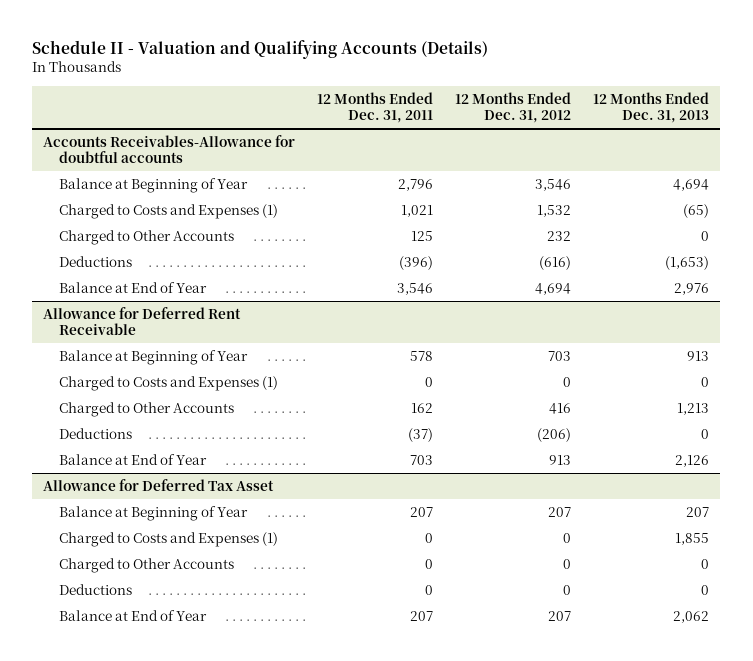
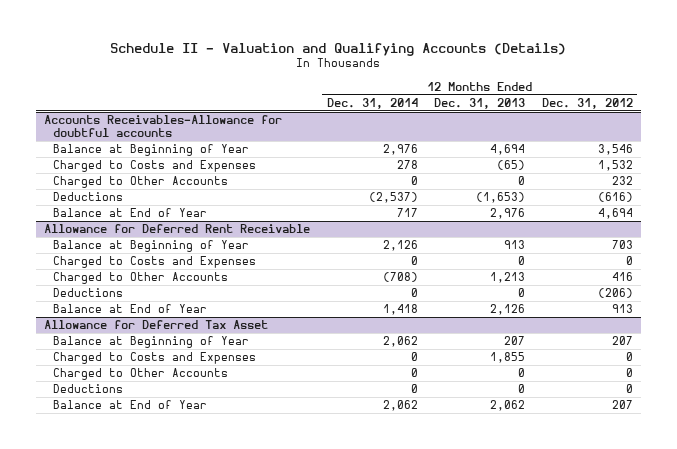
[317,91,434,124] 12 Months Ended Dec. 31, 2011 -> none
none -> [326,97,418,109] Dec. 31, 2014
[59,204,279,220] Charged to Costs and Expenses (1) -> [53,160,257,173] Charged to Costs and Expenses
[59,376,279,392] Charged to Costs and Expenses (1) -> [53,256,257,269] Charged to Costs and Expenses
[59,532,279,548] Charged to Costs and Expenses (1) -> [53,352,257,365] Charged to Costs and Expenses

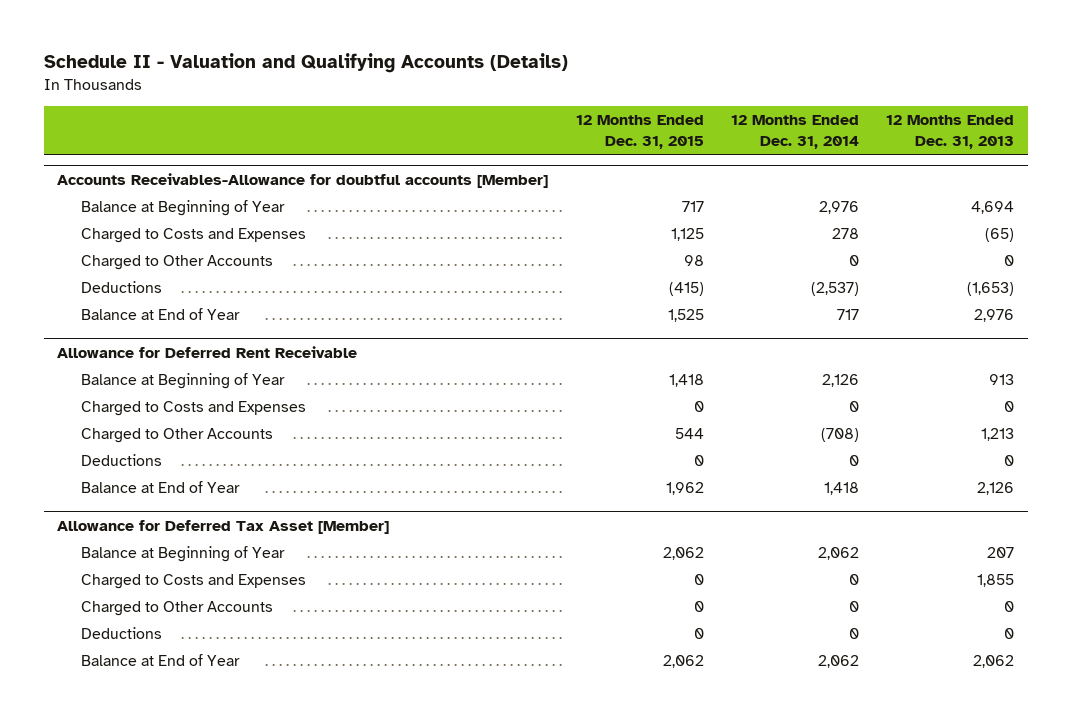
[541,97,633,109] Dec. 31, 2012 -> none
none -> [575,115,704,150] 12 Months Ended Dec. 31, 2015
[44,115,283,138] Accounts Receivables-Allowance for doubtful accounts -> [57,172,549,188] Accounts Receivables-Allowance for doubtful accounts [Member]
[44,320,269,330] Allowance for Deferred Tax Asset -> [57,519,390,534] Allowance for Deferred Tax Asset [Member]

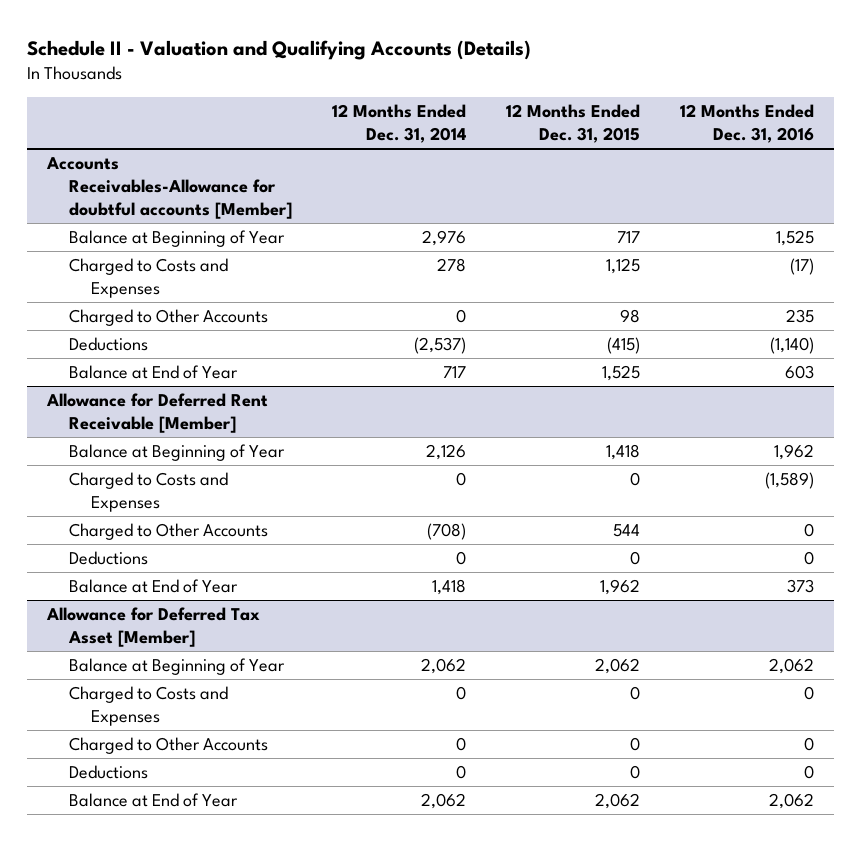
[886,115,1015,150] 12 Months Ended Dec. 31, 2013 -> none
none -> [679,104,814,144] 12 Months Ended Dec. 31, 2016
[57,345,358,358] Allowance for Deferred Rent Receivable -> [45,392,268,434] Allowance for Deferred Rent Receivable [Member]

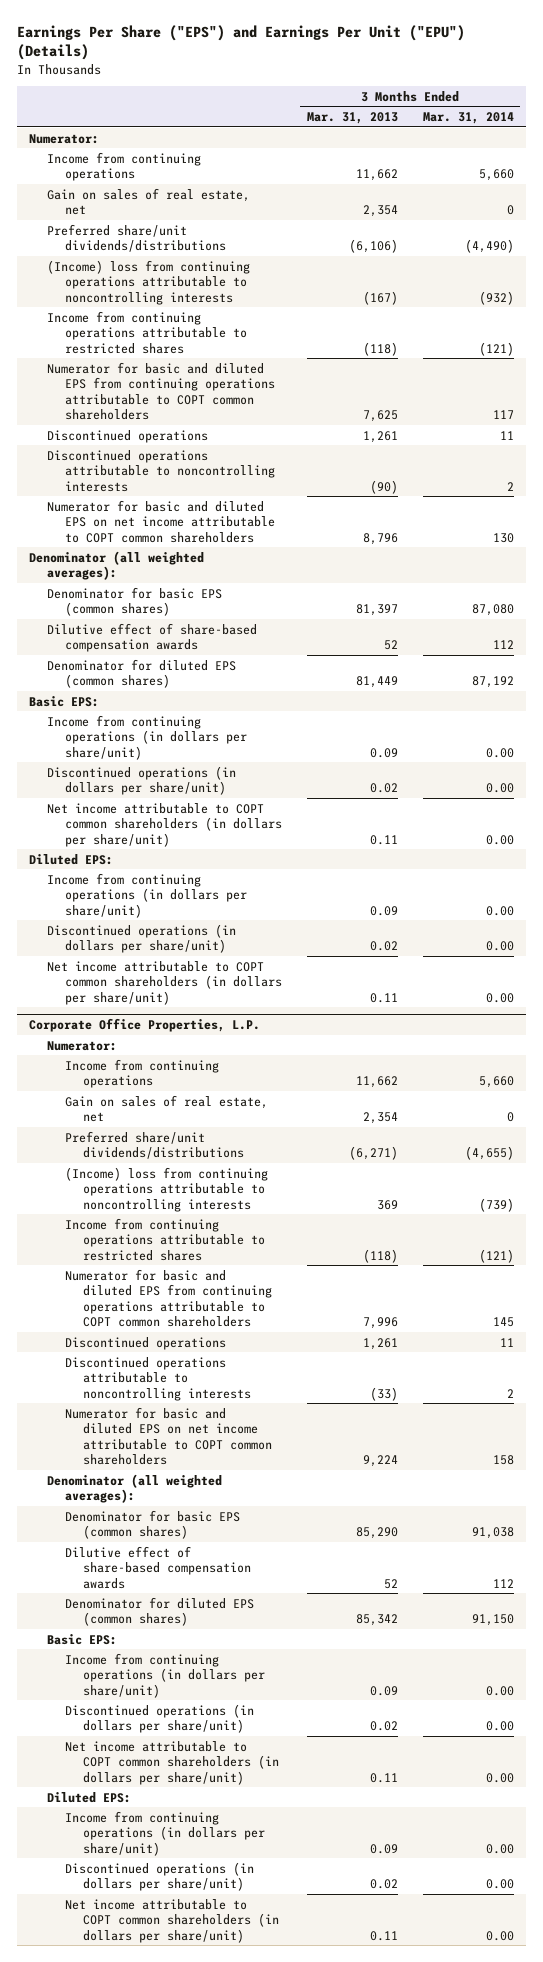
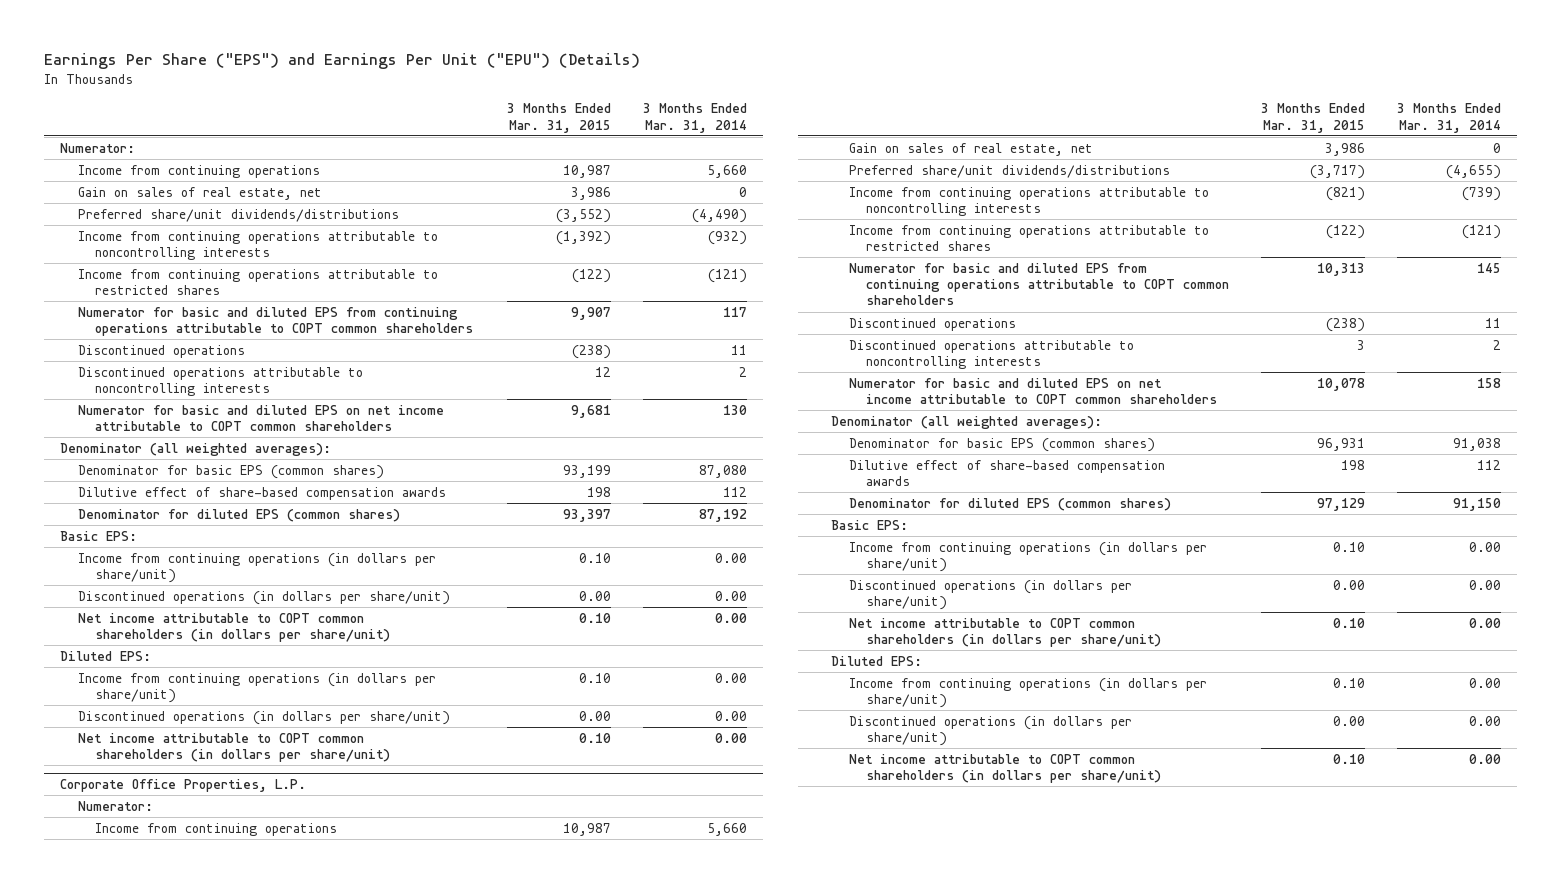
[306,112,398,125] Mar. 31, 2013 -> none
none -> [507,103,612,133] 3 Months Ended Mar. 31, 2015
[47,259,251,305] (Income) loss from continuing operations attributable to noncontrolling interests -> [77,230,438,261] Income from continuing operations attributable to noncontrolling interests
[64,1166,268,1212] (Income) loss from continuing operations attributable to noncontrolling interests -> [848,186,1209,217] Income from continuing operations attributable to noncontrolling interests

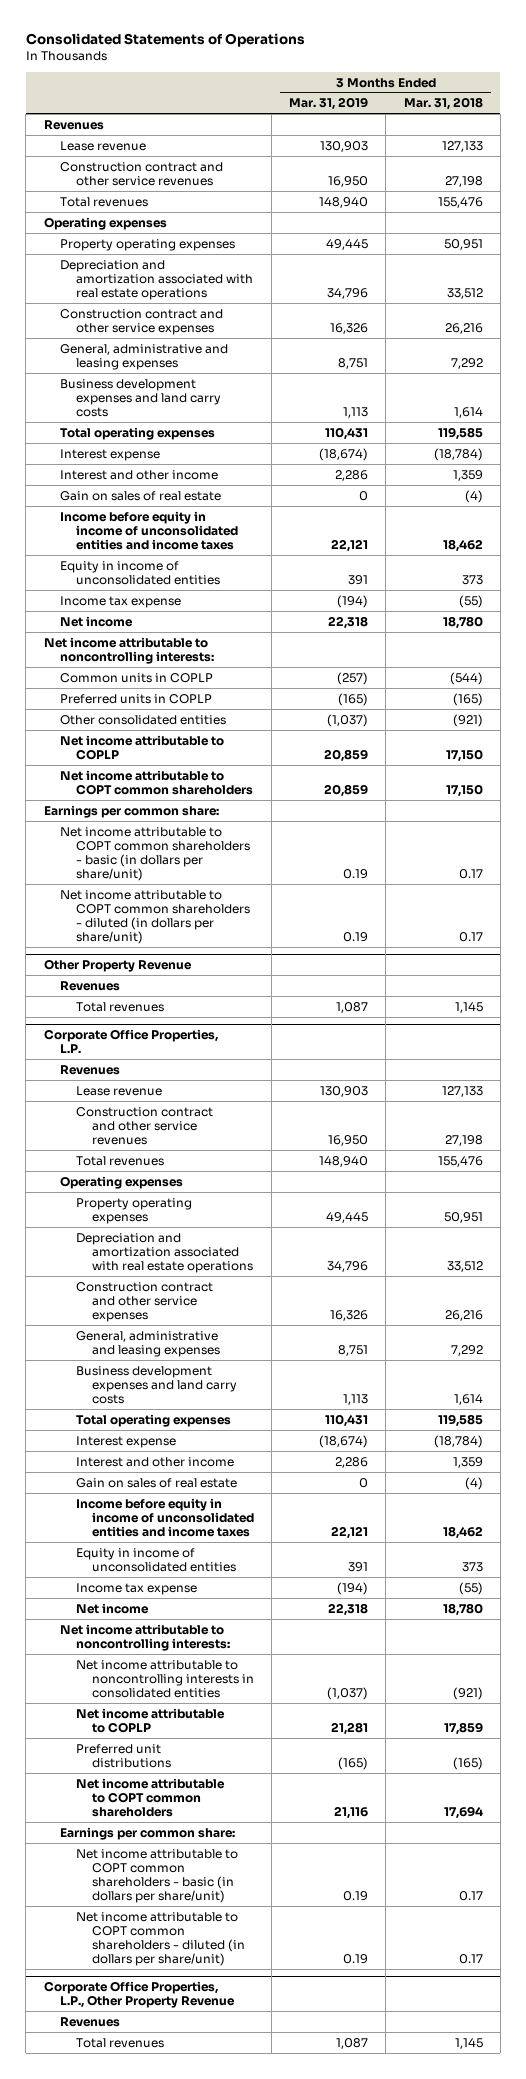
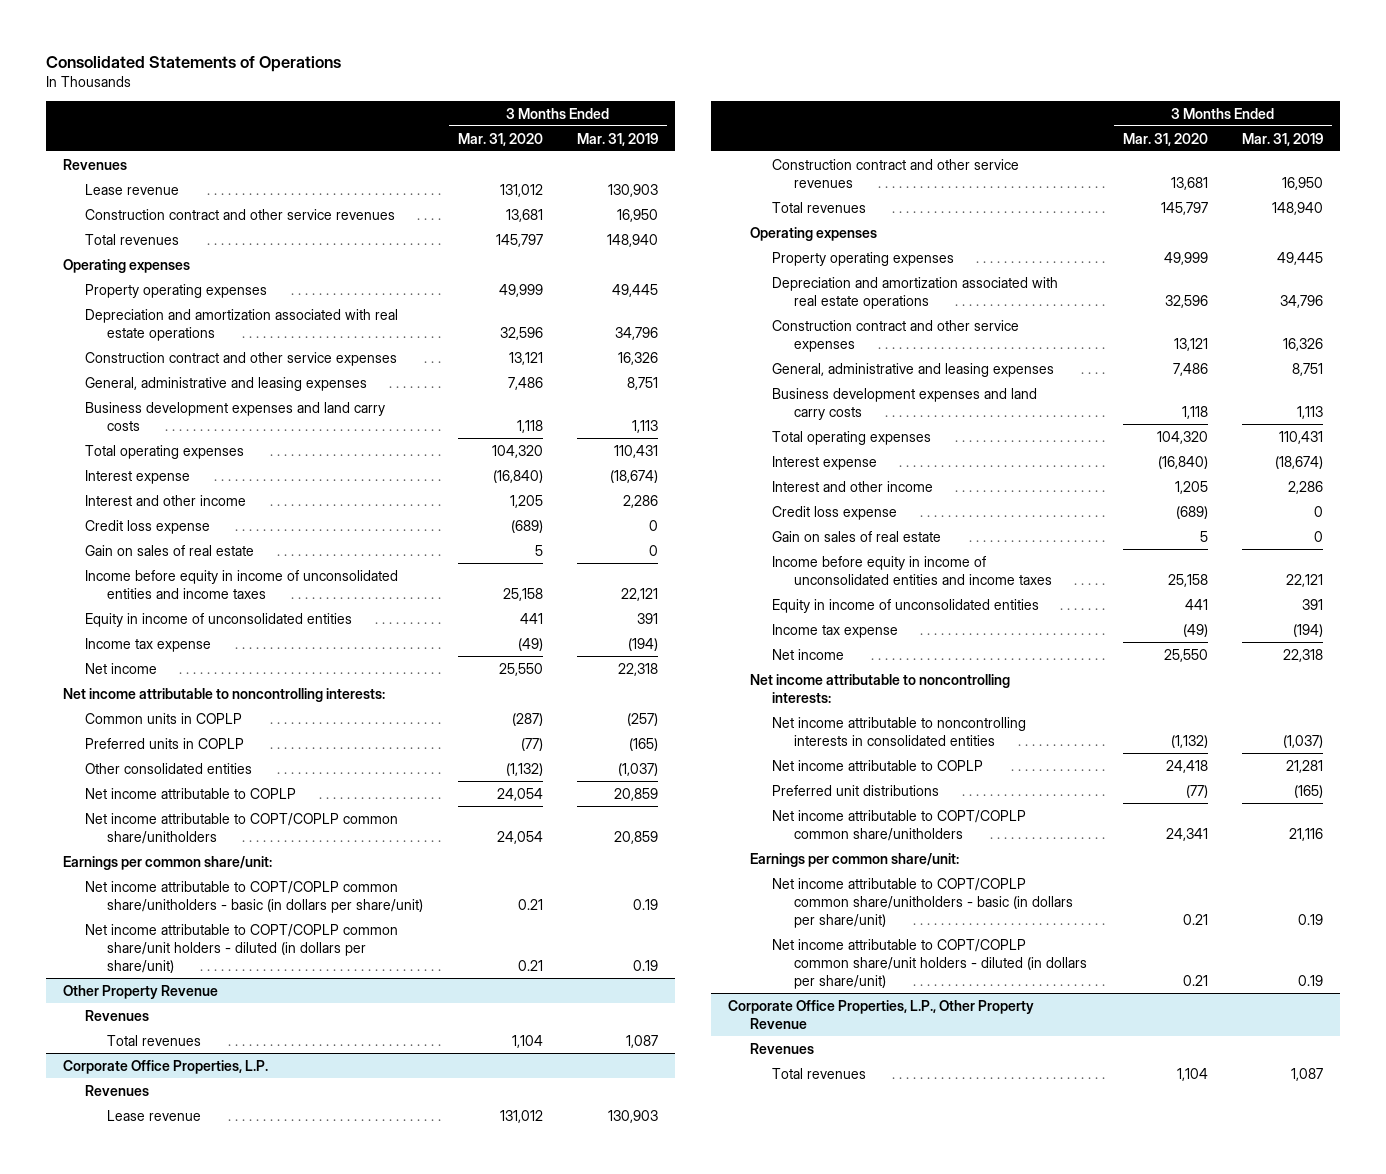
[403,97,483,111] Mar. 31, 2018 -> none
none -> [457,132,543,146] Mar. 31, 2020
none -> [85,519,211,534] Credit loss expense
[59,769,253,795] Net income attributable to COPT common shareholders -> [85,812,399,844] Net income attributable to COPT/COPLP common share/unitholders
[43,804,219,818] Earnings per common share: -> [63,855,273,870] Earnings per common share/unit:
[59,826,250,881] Net income attributable to COPT common shareholders - basic (in dollars per share/unit) -> [85,880,424,913] Net income attributable to COPT/COPLP common share/unitholders - basic (in dollars per share/unit)
[59,889,250,944] Net income attributable to COPT common shareholders - diluted (in dollars per share/unit) -> [85,923,399,973] Net income attributable to COPT/COPLP common share/unit holders - diluted (in dollars per share/unit)
none -> [772,505,898,520] Credit loss expense
[75,1777,225,1817] Net income attributable to COPT common shareholders -> [772,809,1027,841] Net income attributable to COPT/COPLP common share/unitholders
[59,1826,235,1840] Earnings per common share: -> [750,852,960,867] Earnings per common share/unit:
[75,1848,238,1903] Net income attributable to COPT common shareholders - basic (in dollars per share/unit) -> [772,877,1074,928] Net income attributable to COPT/COPLP common share/unitholders - basic (in dollars per share/unit)
[75,1911,245,1966] Net income attributable to COPT common shareholders - diluted (in dollars per share/unit) -> [772,938,1088,989] Net income attributable to COPT/COPLP common share/unit holders - diluted (in dollars per share/unit)

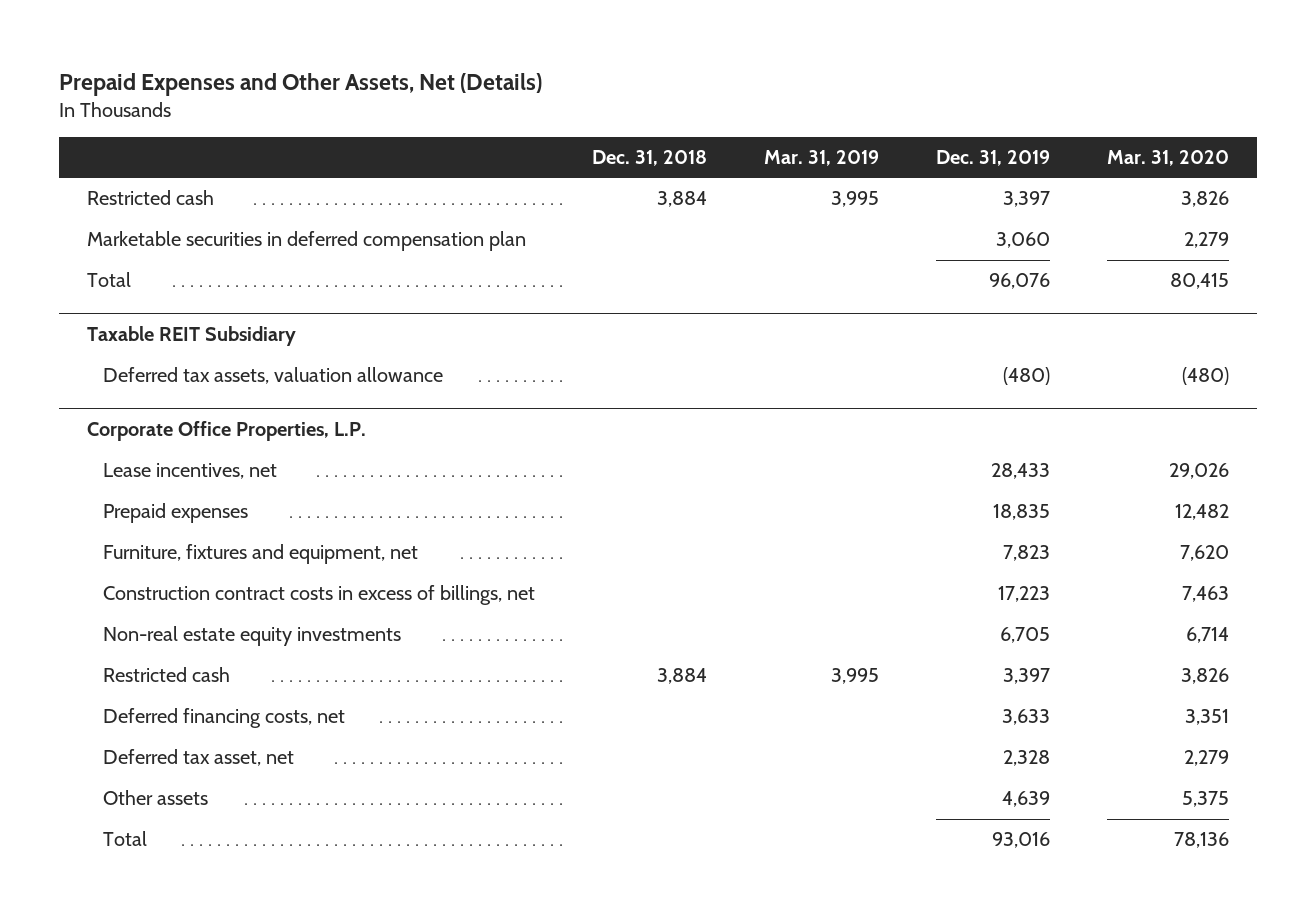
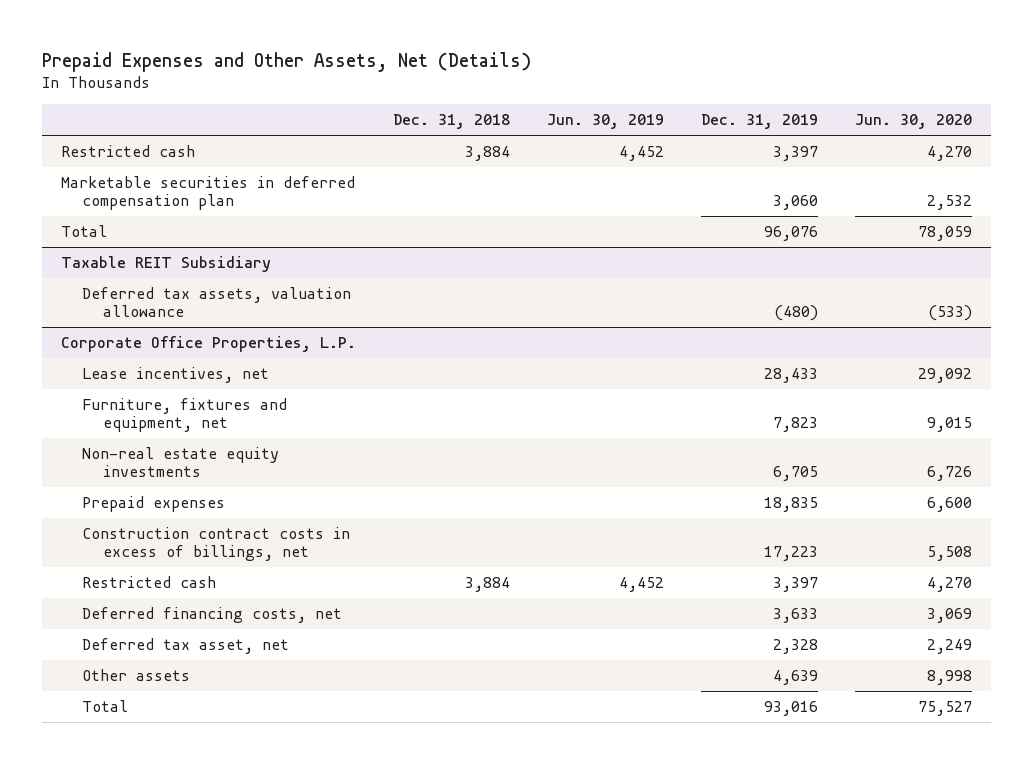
[763,150,879,167] Mar. 31, 2019 -> none
[1106,150,1229,167] Mar. 31, 2020 -> none
none -> [546,114,664,130] Jun. 30, 2019
none -> [855,114,973,130] Jun. 30, 2020
[102,503,248,524] Prepaid expenses -> [81,495,225,512] Prepaid expenses
[102,585,535,606] Construction contract costs in excess of billings, net -> [81,526,350,562] Construction contract costs in excess of billings, net

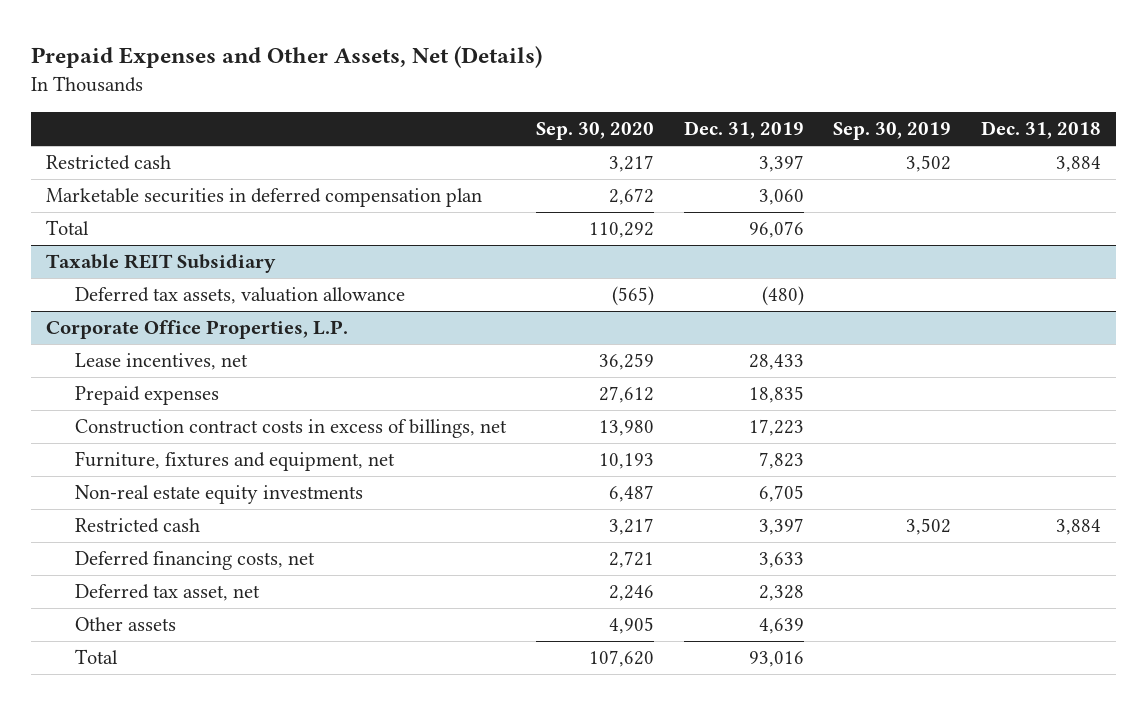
[546,114,664,130] Jun. 30, 2019 -> none
[855,114,973,130] Jun. 30, 2020 -> none
none -> [535,122,654,141] Sep. 30, 2020
none -> [833,122,952,141] Sep. 30, 2019
[81,397,287,433] Furniture, fixtures and equipment, net -> [74,451,395,472] Furniture, fixtures and equipment, net
[81,446,279,478] Non-real estate equity investments -> [74,485,363,505] Non-real estate equity investments

